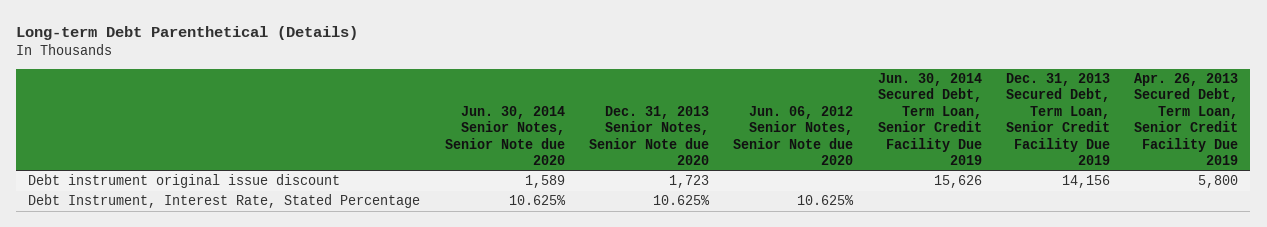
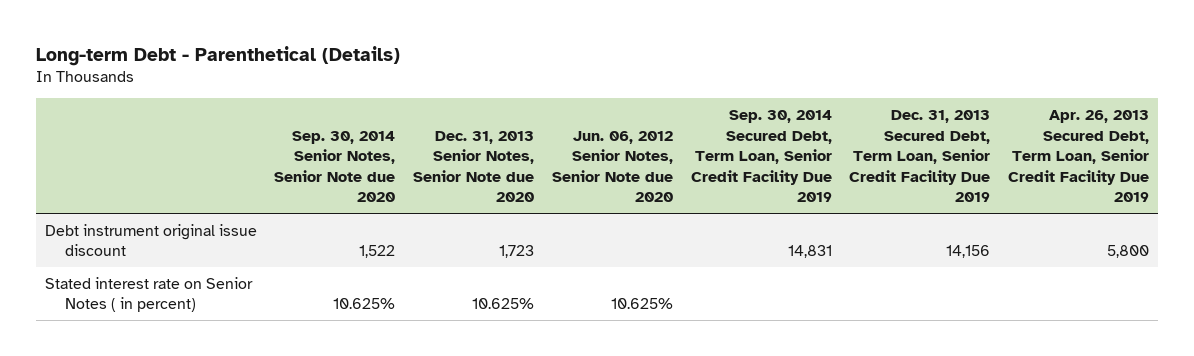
[16,26,359,41] Long-term Debt Parenthetical (Details) -> [35,45,400,66] Long-term Debt - Parenthetical (Details)
[444,105,565,165] Jun. 30, 2014 Senior Notes, Senior Note due 2020 -> none
[877,72,982,165] Jun. 30, 2014 Secured Debt, Term Loan, Senior Credit Facility Due 2019 -> none
none -> [274,130,396,203] Sep. 30, 2014 Senior Notes, Senior Note due 2020
none -> [690,110,832,203] Sep. 30, 2014 Secured Debt, Term Loan, Senior Credit Facility Due 2019
[28,194,421,209] Debt Instrument, Interest Rate, Stated Percentage -> [44,276,253,313] Stated interest rate on Senior Notes ( in percent)

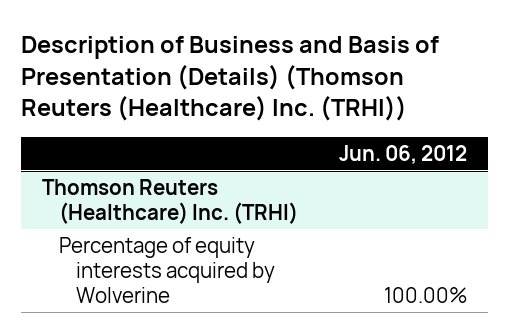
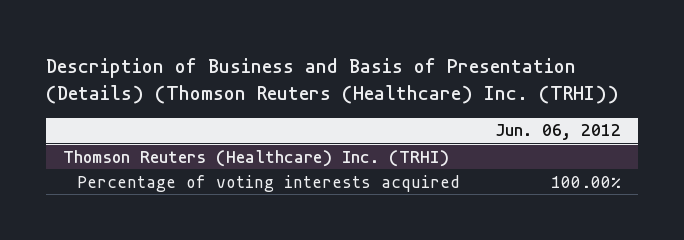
[59,237,276,303] Percentage of equity interests acquired by Wolverine -> [77,174,461,192] Percentage of voting interests acquired

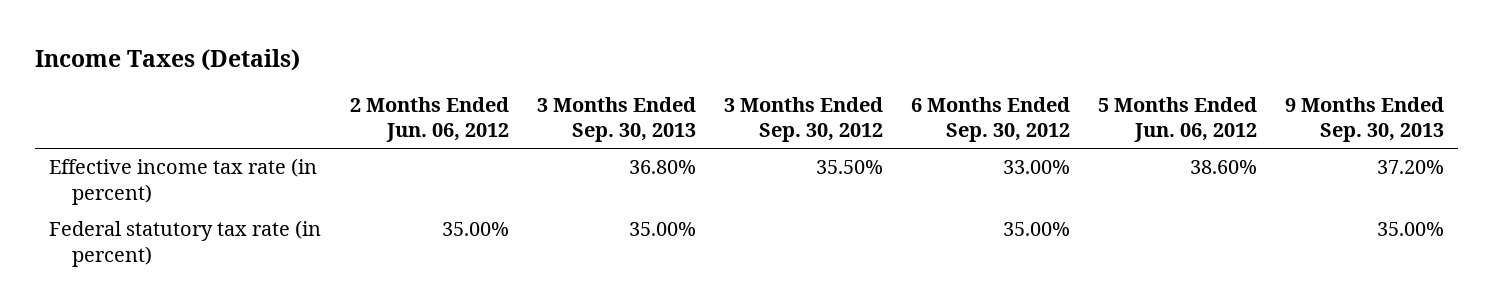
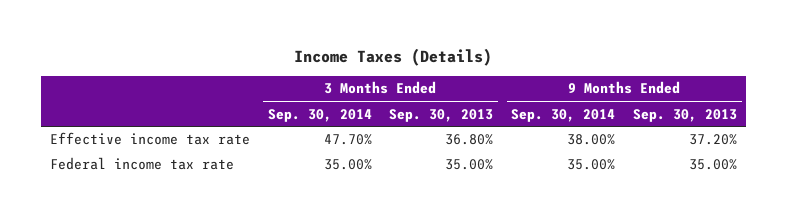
[349,96,509,143] 2 Months Ended Jun. 06, 2012 -> none
[723,96,883,143] 3 Months Ended Sep. 30, 2012 -> none
[910,96,1070,143] 6 Months Ended Sep. 30, 2012 -> none
[1097,96,1257,143] 5 Months Ended Jun. 06, 2012 -> none
none -> [267,108,372,122] Sep. 30, 2014
none -> [511,108,616,122] Sep. 30, 2014
[49,158,318,205] Effective income tax rate (in percent) -> [49,132,250,146] Effective income tax rate
[49,220,322,267] Federal statutory tax rate (in percent) -> [49,157,234,171] Federal income tax rate

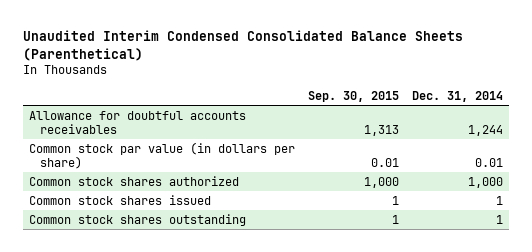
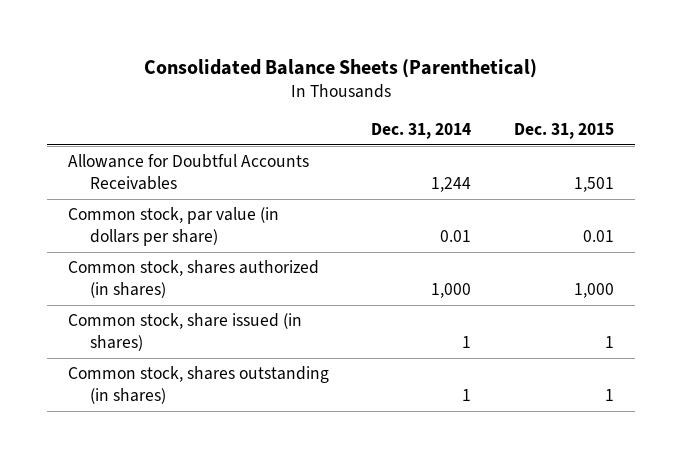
[23,29,464,61] Unaudited Interim Condensed Consolidated Balance Sheets (Parenthetical) -> [143,58,537,78] Consolidated Balance Sheets (Parenthetical)
[307,90,399,102] Sep. 30, 2015 -> none
none -> [513,123,614,140] Dec. 31, 2015
[29,110,247,134] Allowance for doubtful accounts receivables -> [67,153,309,191] Allowance for Doubtful Accounts Receivables
[29,141,296,169] Common stock par value (in dollars per share) -> [67,206,279,247] Common stock, par value (in dollars per share)
[29,175,240,186] Common stock shares authorized -> [67,259,319,299] Common stock, shares authorized (in shares)
[29,194,212,205] Common stock shares issued -> [67,312,302,352] Common stock, share issued (in shares)
[29,213,247,226] Common stock shares outstanding -> [67,365,329,405] Common stock, shares outstanding (in shares)

